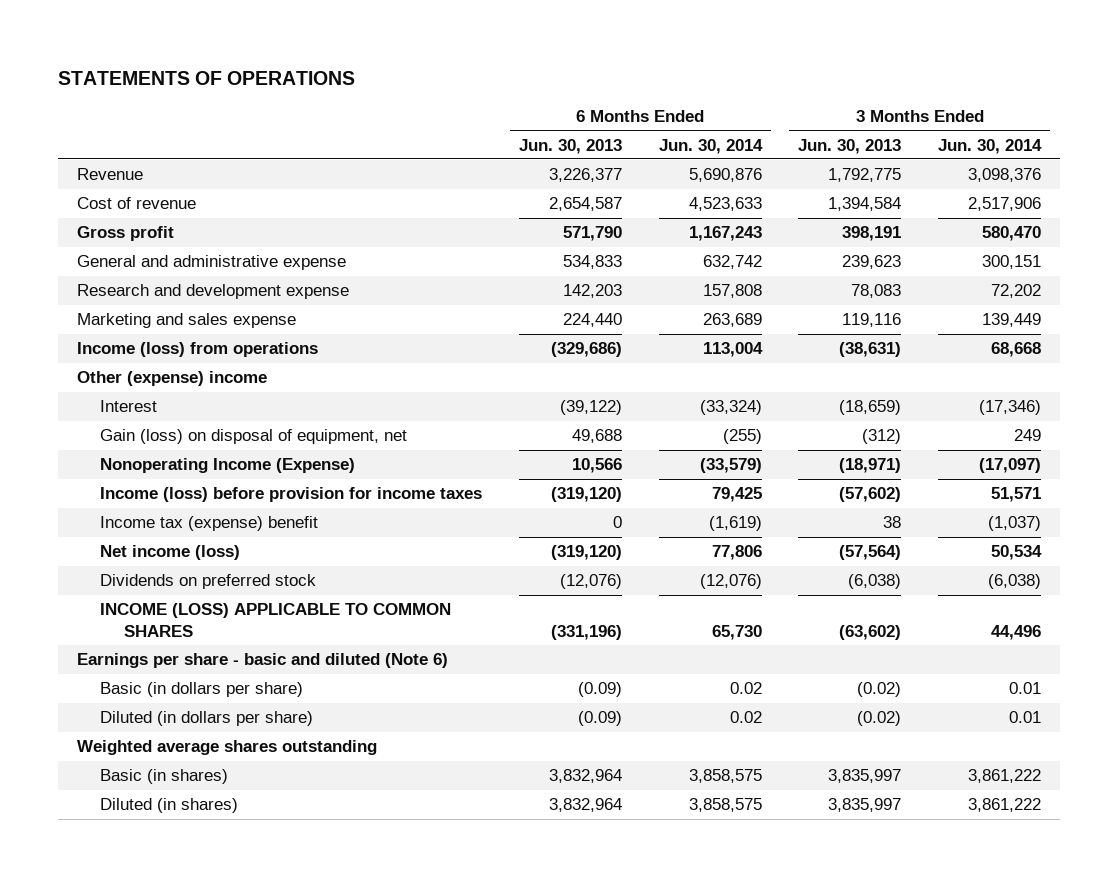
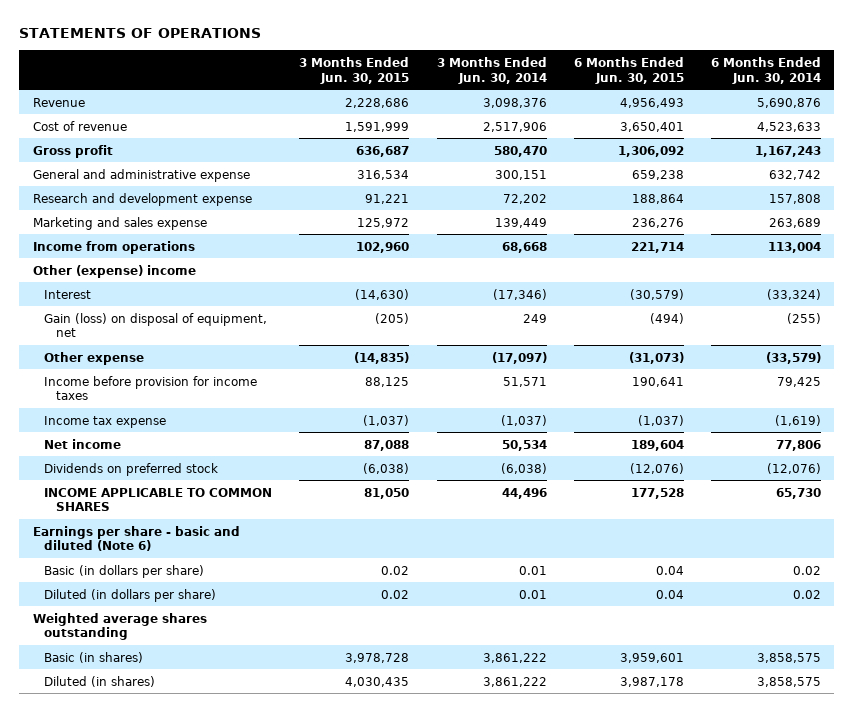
[518,138,622,154] Jun. 30, 2013 -> none
[798,138,902,154] Jun. 30, 2013 -> none
none -> [299,57,410,84] 3 Months Ended Jun. 30, 2015
none -> [573,57,684,84] 6 Months Ended Jun. 30, 2015
[76,342,318,358] Income (loss) from operations -> [32,240,195,254] Income from operations
[100,458,356,474] Nonoperating Income (Expense) -> [44,351,145,365] Other expense
[100,487,483,503] Income (loss) before provision for income taxes -> [44,375,258,401] Income before provision for income taxes
[100,516,319,532] Income tax (expense) benefit -> [44,415,167,428] Income tax expense
[100,545,241,561] Net income (loss) -> [44,438,122,449] Net income
[100,603,452,637] INCOME (LOSS) APPLICABLE TO COMMON SHARES -> [44,487,273,512] INCOME APPLICABLE TO COMMON SHARES

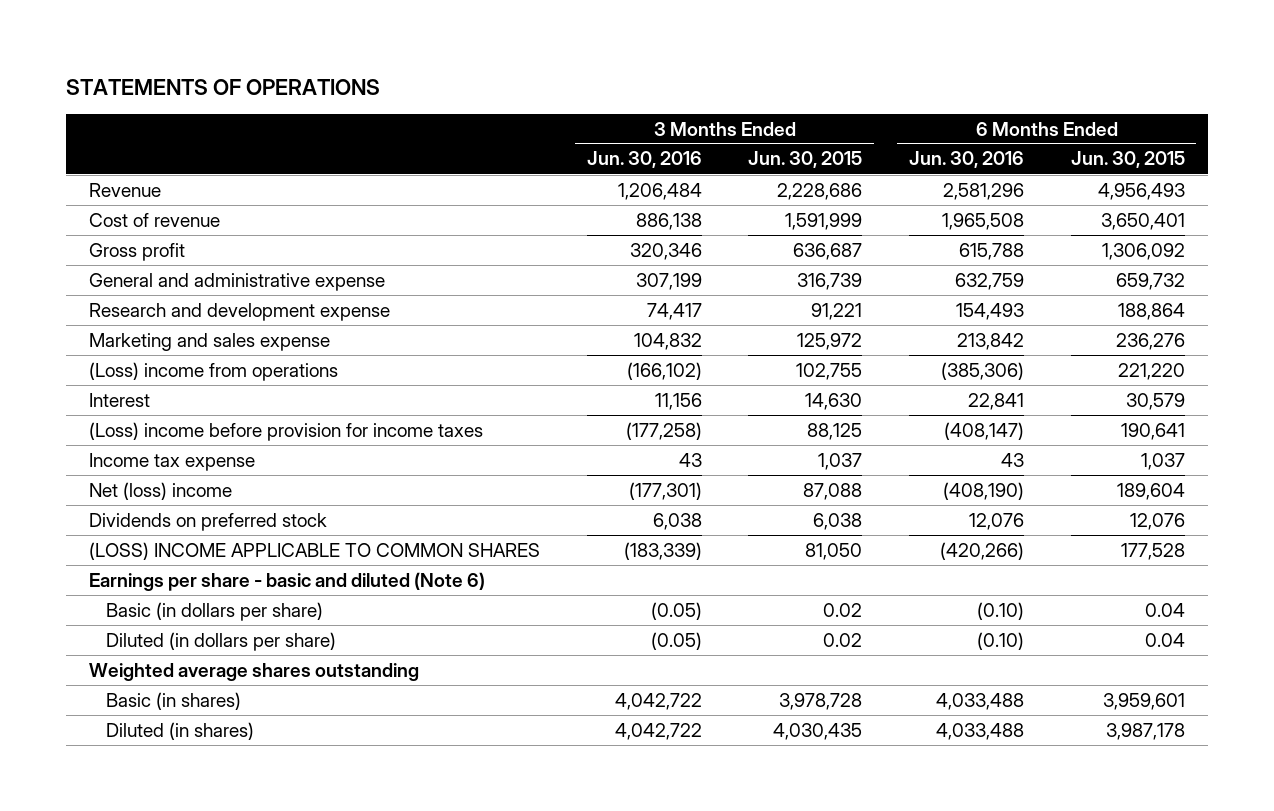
[436,57,547,84] 3 Months Ended Jun. 30, 2014 -> none
[710,57,821,84] 6 Months Ended Jun. 30, 2014 -> none
none -> [586,151,702,169] Jun. 30, 2016
none -> [909,151,1025,169] Jun. 30, 2016
[357,169,410,180] 316,534 -> [797,272,863,290] 316,739
[631,169,684,180] 659,238 -> [1115,272,1185,290] 659,732
[32,264,196,278] Other (expense) income -> none
[44,312,268,338] Gain (loss) on disposal of equipment, net -> none
[44,351,145,365] Other expense -> none
[32,240,195,254] Income from operations -> [88,361,338,381] (Loss) income from operations
[356,241,410,253] 102,960 -> [796,362,863,380] 102,755
[630,241,684,253] 221,714 -> [1117,362,1185,380] 221,220
[355,288,410,300] (14,630) -> [805,392,863,410] 14,630
[629,288,684,300] (30,579) -> [1125,392,1185,410] 30,579
[44,375,258,401] Income before provision for income taxes -> [88,421,483,441] (Loss) income before provision for income taxes
[363,414,410,426] (1,037) -> [818,452,863,470] 1,037
[637,414,684,426] (1,037) -> [1140,452,1185,470] 1,037
[44,438,122,449] Net income -> [88,481,232,500] Net (loss) income
[363,462,410,474] (6,038) -> [813,512,863,530] 6,038
[629,462,684,474] (12,076) -> [1129,512,1185,530] 12,076
[44,487,273,512] INCOME APPLICABLE TO COMMON SHARES -> [88,541,540,560] (LOSS) INCOME APPLICABLE TO COMMON SHARES

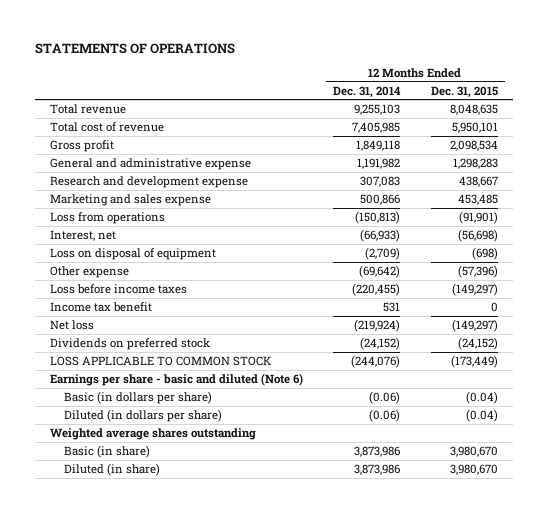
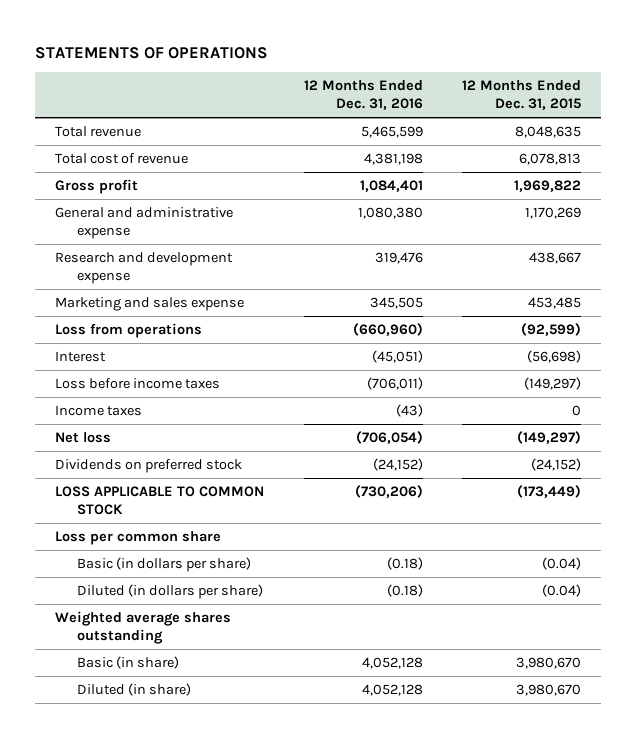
[333,85,402,98] Dec. 31, 2014 -> none
none -> [303,80,423,111] 12 Months Ended Dec. 31, 2016
[451,121,498,133] 5,950,101 -> [519,153,582,166] 6,078,813
[449,139,498,151] 2,098,534 -> [514,180,582,193] 1,969,822
[452,157,498,169] 1,298,283 -> [525,207,582,220] 1,170,269
[49,247,216,260] Loss on disposal of equipment -> none
[49,265,129,278] Other expense -> none
[458,210,498,224] (91,901) -> [521,323,582,337] (92,599)
[49,229,116,241] Interest, net -> [55,351,107,363] Interest
[49,301,152,312] Income tax benefit -> [55,405,143,417] Income taxes
[49,372,303,386] Earnings per share - basic and diluted (Note 6) -> [55,531,222,546] Loss per common share

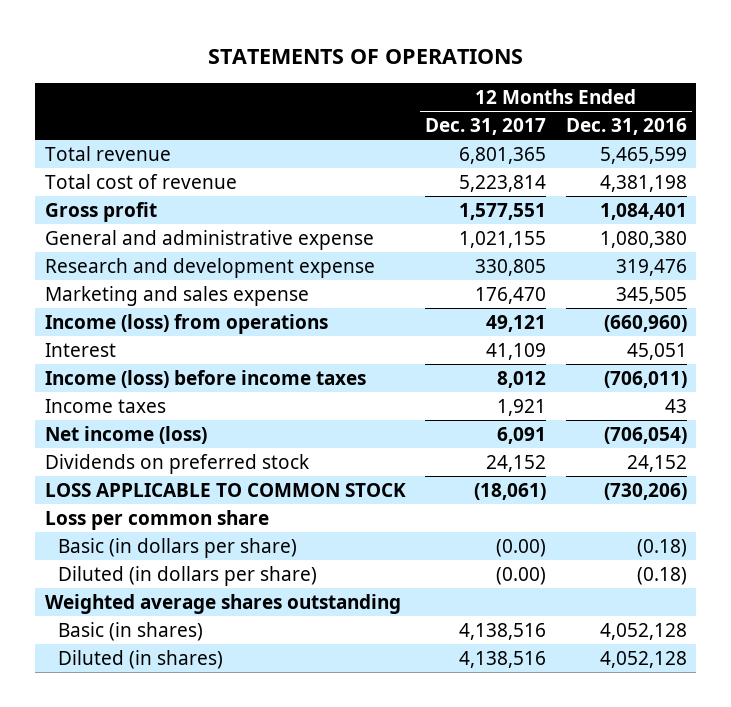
[462,80,582,111] 12 Months Ended Dec. 31, 2015 -> none
none -> [425,117,547,135] Dec. 31, 2017
[55,323,203,339] Loss from operations -> [44,313,328,334] Income (loss) from operations
[371,350,423,364] (45,051) -> [626,342,687,360] 45,051
[55,378,221,390] Loss before income taxes -> [44,369,366,388] Income (loss) before income taxes
[395,404,423,418] (43) -> [664,398,687,413] 43
[55,432,112,444] Net loss -> [44,425,207,444] Net income (loss)
[372,458,423,472] (24,152) -> [626,454,687,472] 24,152
[76,656,179,670] Basic (in share) -> [58,621,204,641] Basic (in shares)
[76,683,191,697] Diluted (in share) -> [58,649,224,669] Diluted (in shares)

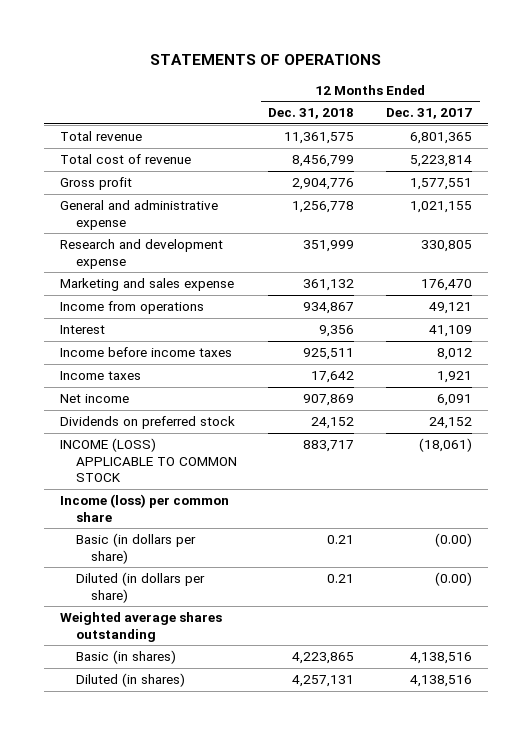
[565,117,687,135] Dec. 31, 2016 -> none
none -> [268,108,355,120] Dec. 31, 2018
[44,313,328,334] Income (loss) from operations -> [60,301,205,315] Income from operations
[44,369,366,388] Income (loss) before income taxes -> [60,347,233,358] Income before income taxes
[44,425,207,444] Net income (loss) -> [60,394,130,404] Net income
[44,482,406,497] LOSS APPLICABLE TO COMMON STOCK -> [60,438,237,483] INCOME (LOSS) APPLICABLE TO COMMON STOCK
[44,509,269,530] Loss per common share -> [60,494,230,522] Income (loss) per common share

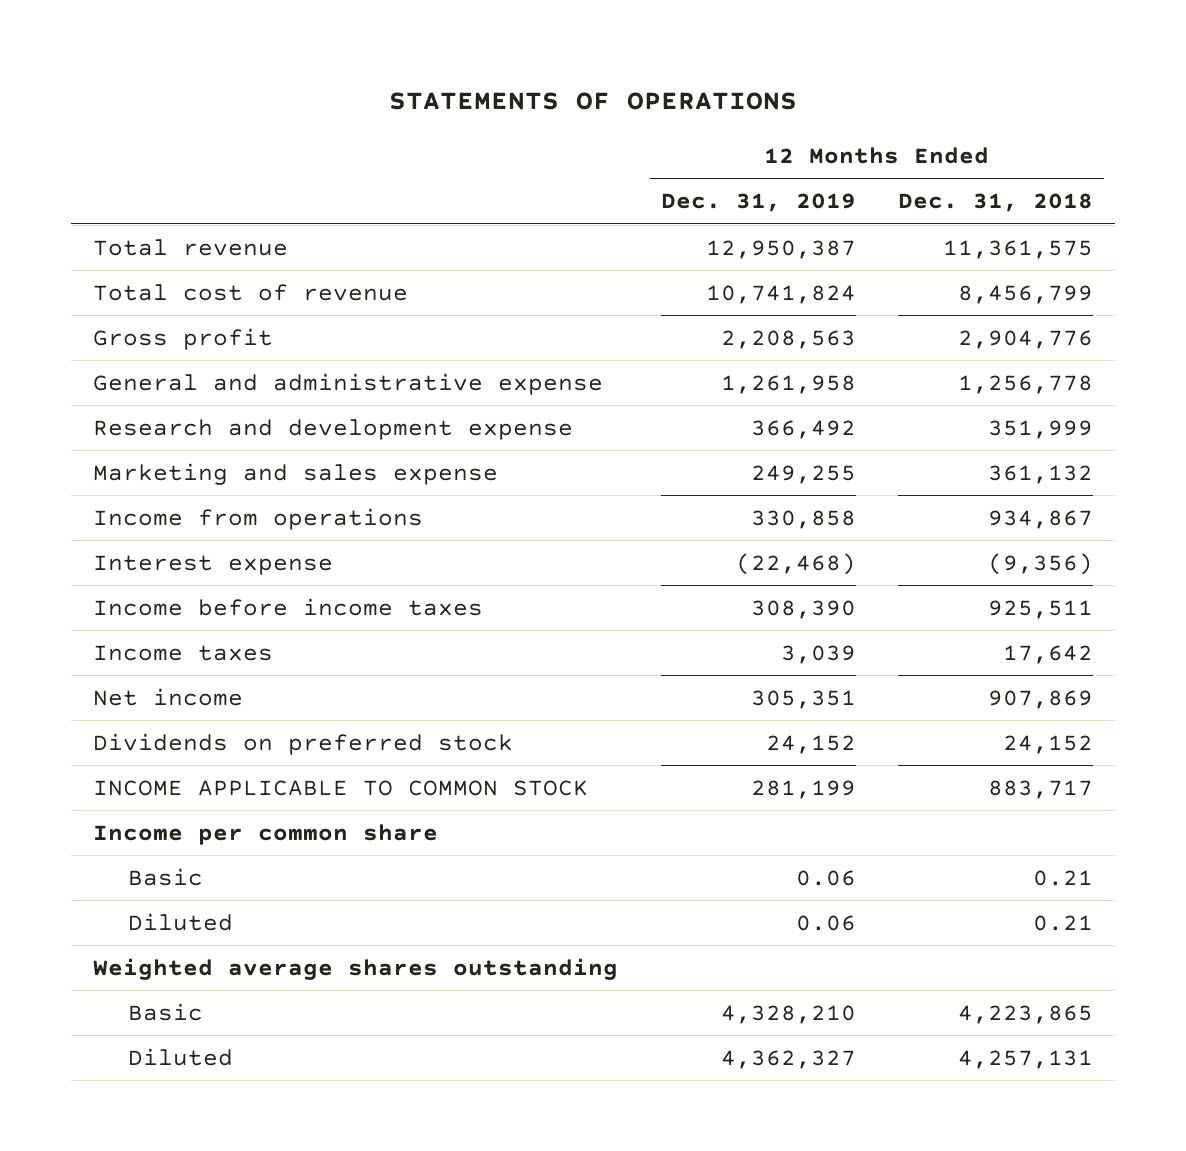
[385,108,472,120] Dec. 31, 2017 -> none
none -> [660,193,856,213] Dec. 31, 2019
[60,325,106,335] Interest -> [92,554,333,575] Interest expense
[319,325,355,338] 9,356 -> [988,552,1094,575] (9,356)
[60,438,237,483] INCOME (LOSS) APPLICABLE TO COMMON STOCK -> [92,779,588,796] INCOME APPLICABLE TO COMMON STOCK
[60,494,230,522] Income (loss) per common share -> [92,823,438,845] Income per common share
[75,533,196,564] Basic (in dollars per share) -> [128,867,204,886] Basic
[75,572,205,603] Diluted (in dollars per share) -> [128,912,234,931] Diluted
[75,650,176,665] Basic (in shares) -> [128,1002,204,1021] Basic
[75,673,185,688] Diluted (in shares) -> [128,1047,234,1066] Diluted

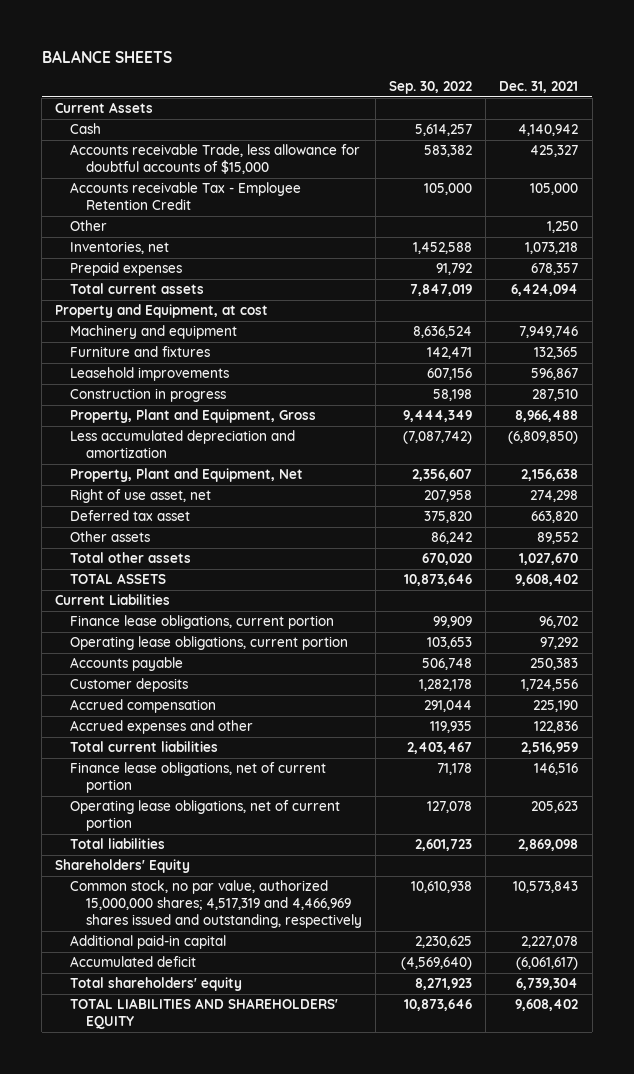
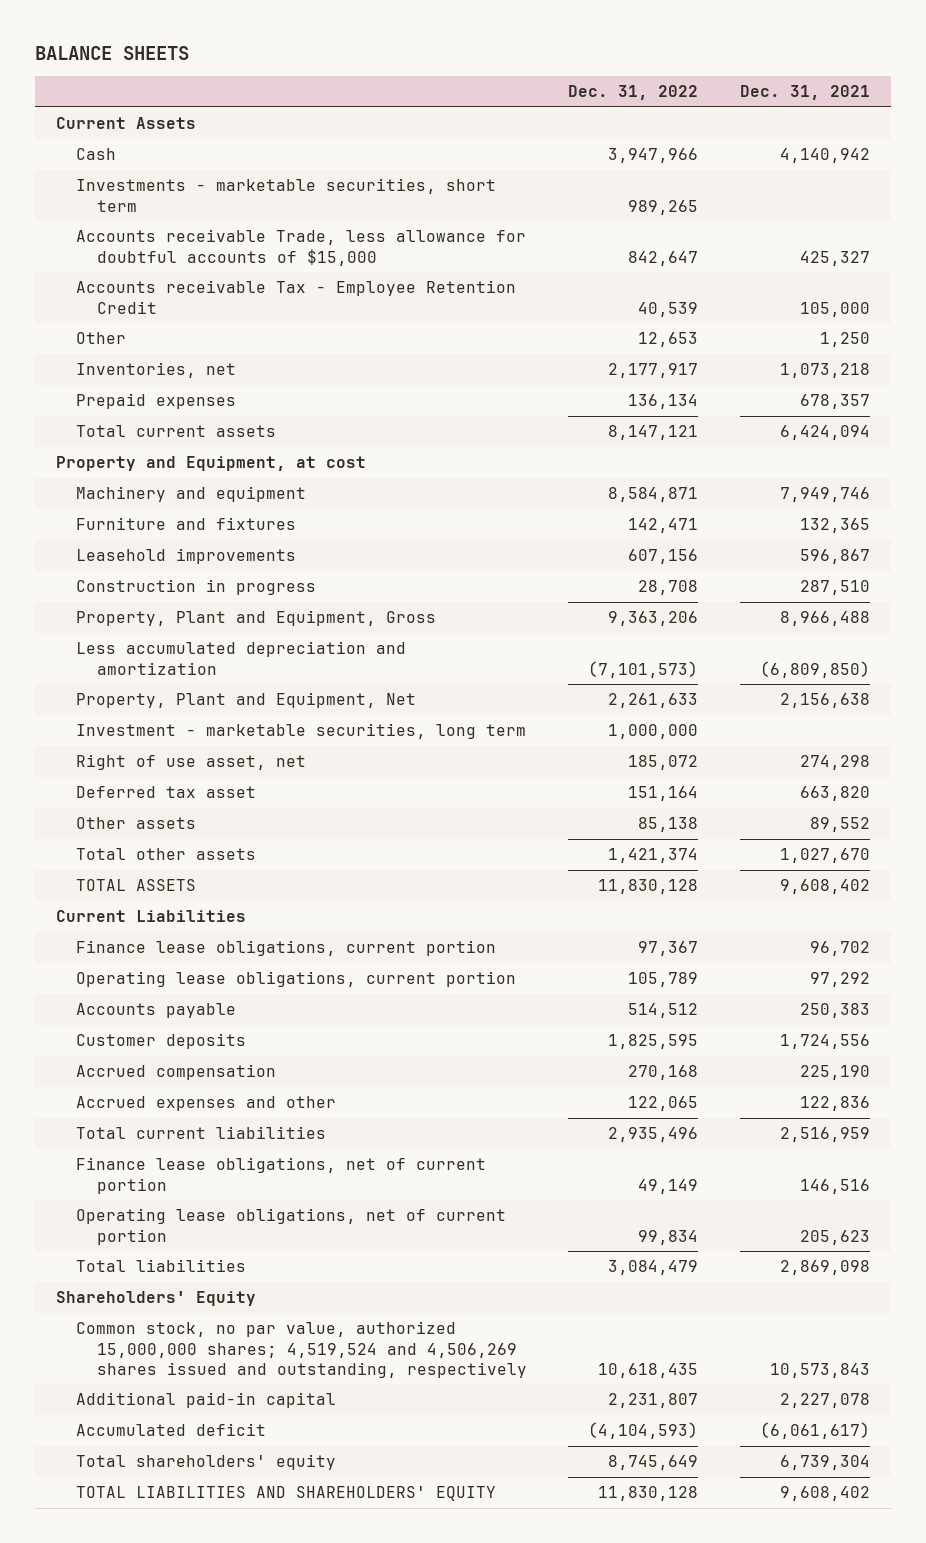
[388,81,472,95] Sep. 30, 2022 -> none
none -> [568,85,699,101] Dec. 31, 2022
none -> [76,178,497,212] Investments - marketable securities, short term
none -> [76,723,527,740] Investment - marketable securities, long term
[70,880,362,929] Common stock, no par value, authorized 15,000,000 shares; 4,517,319 and 4,466,969 shares issued and outstanding, respectively -> [76,1321,527,1378] Common stock, no par value, authorized 15,000,000 shares; 4,519,524 and 4,506,269 shares issued and outstanding, respectively

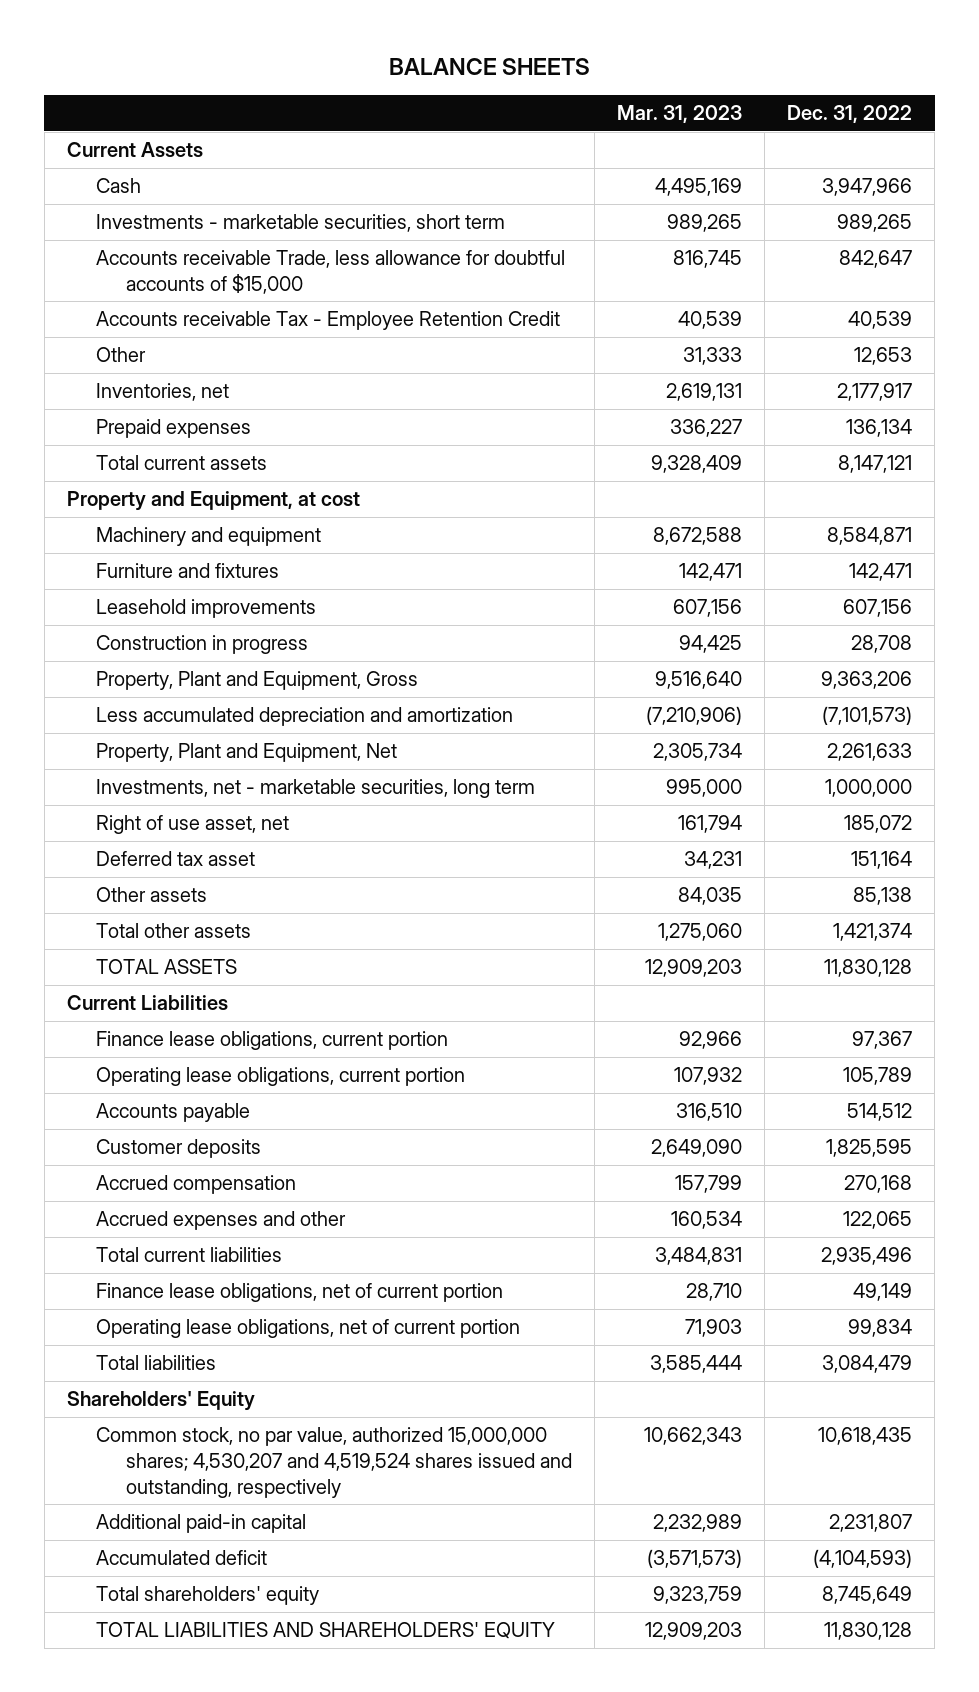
[740,85,871,101] Dec. 31, 2021 -> none
none -> [616,105,742,124] Mar. 31, 2023
[76,723,527,740] Investment - marketable securities, long term -> [96,779,536,799] Investments, net - marketable securities, long term
[76,1321,527,1378] Common stock, no par value, authorized 15,000,000 shares; 4,519,524 and 4,506,269 shares issued and outstanding, respectively -> [96,1427,572,1498] Common stock, no par value, authorized 15,000,000 shares; 4,530,207 and 4,519,524 shares issued and outstanding, respectively

